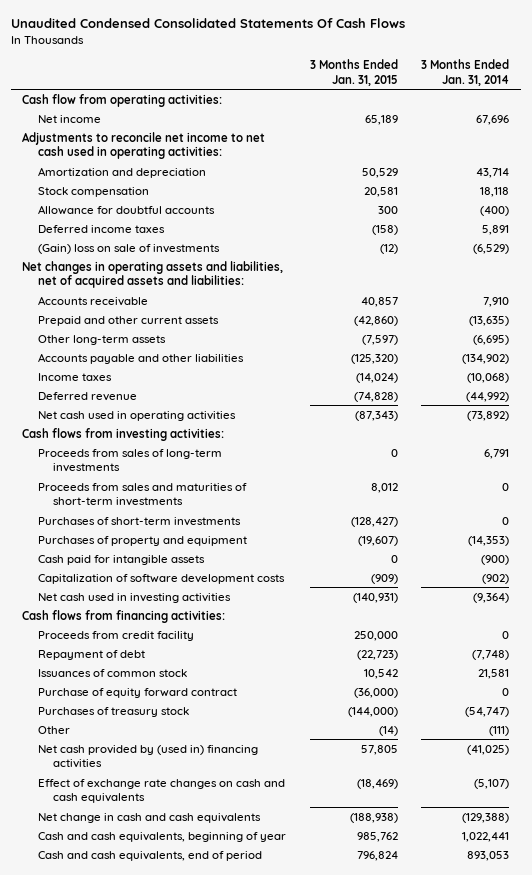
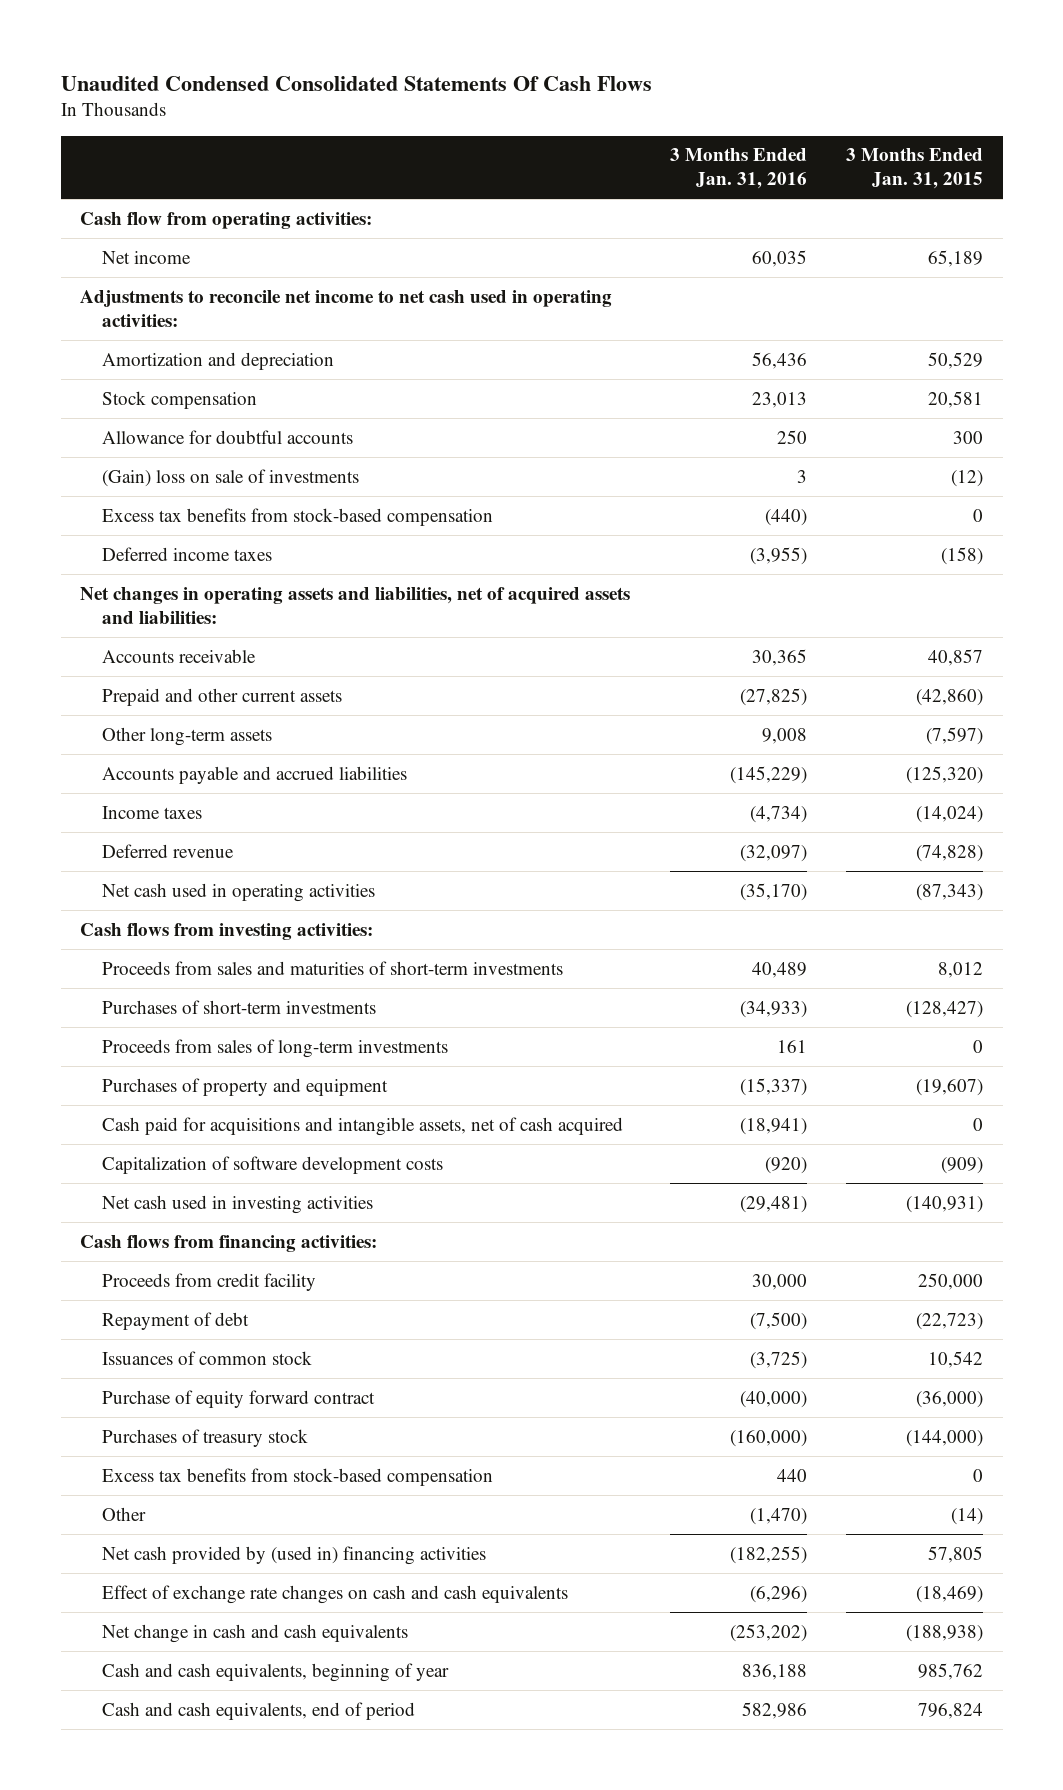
[421,59,510,86] 3 Months Ended Jan. 31, 2014 -> none
none -> [669,148,807,190] 3 Months Ended Jan. 31, 2016
none -> [101,507,493,526] Excess tax benefits from stock-based compensation
[37,224,165,233] Deferred income taxes -> [101,546,272,561] Deferred income taxes
[37,352,244,364] Accounts payable and other liabilities -> [101,765,407,784] Accounts payable and accrued liabilities
[37,448,222,473] Proceeds from sales of long-term investments -> [101,1038,448,1058] Proceeds from sales of long-term investments
[37,554,205,565] Cash paid for intangible assets -> [101,1116,623,1136] Cash paid for acquisitions and intangible assets, net of cash acquired
none -> [101,1467,493,1486] Excess tax benefits from stock-based compensation

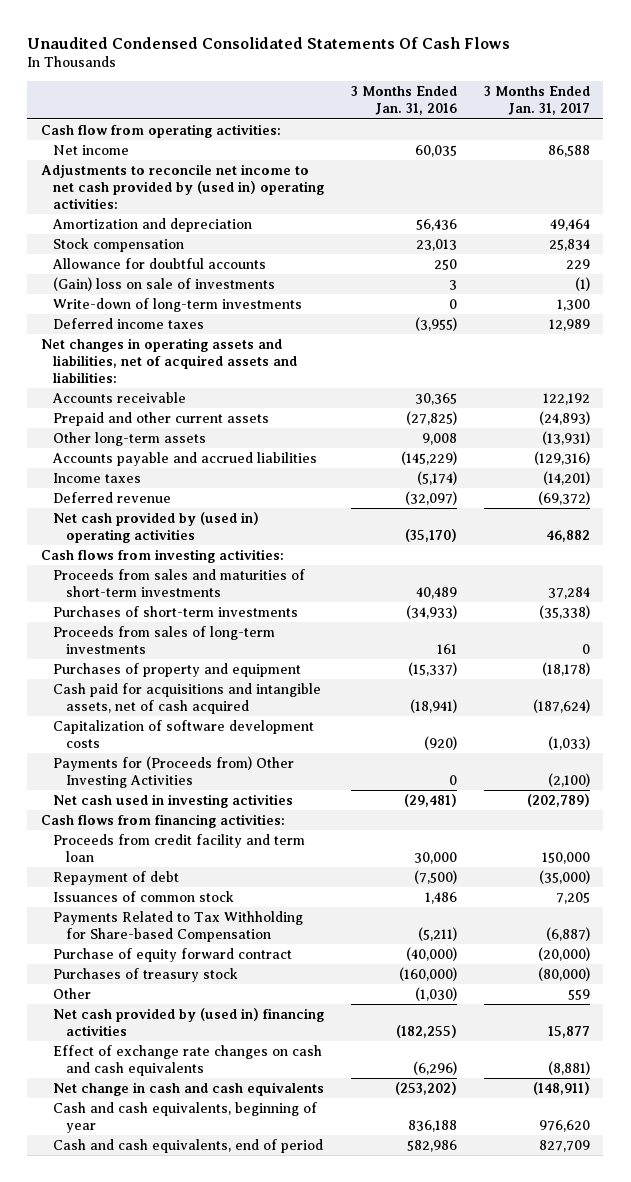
[845,148,983,190] 3 Months Ended Jan. 31, 2015 -> none
none -> [484,86,591,116] 3 Months Ended Jan. 31, 2017
[80,289,613,327] Adjustments to reconcile net income to net cash used in operating activities: -> [40,163,325,209] Adjustments to reconcile net income to net cash provided by (used in) operating activities:
[101,507,493,526] Excess tax benefits from stock-based compensation -> none
none -> [53,297,303,312] Write-down of long-term investments
[749,805,807,823] (4,734) -> [417,470,458,485] (5,174)
[101,882,375,902] Net cash used in operating activities -> [53,511,260,543] Net cash provided by (used in) operating activities
none -> [53,755,295,788] Payments for (Proceeds from) Other Investing Activities
[101,1272,316,1291] Proceeds from credit facility -> [53,833,306,862] Proceeds from credit facility and term loan
[749,1350,807,1369] (3,725) -> [425,891,458,904] 1,486
none -> [53,910,304,942] Payments Related to Tax Withholding for Share-based Compensation
[101,1467,493,1486] Excess tax benefits from stock-based compensation -> none
[749,1507,807,1525] (1,470) -> [415,986,458,1001] (1,030)

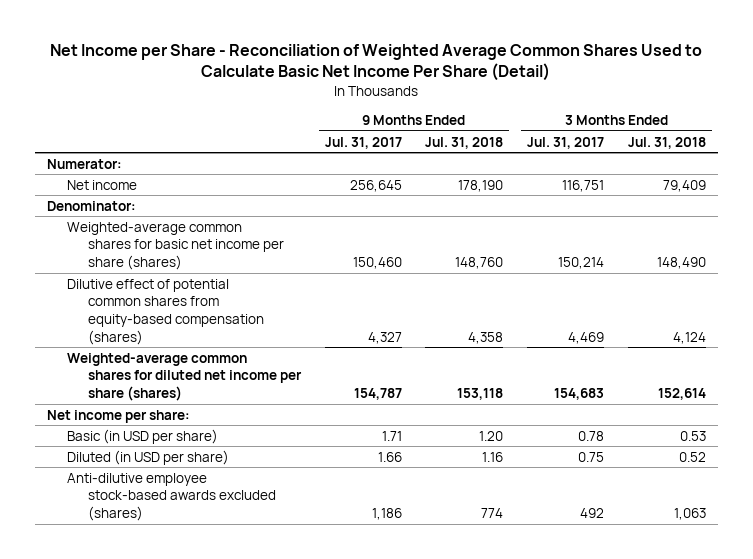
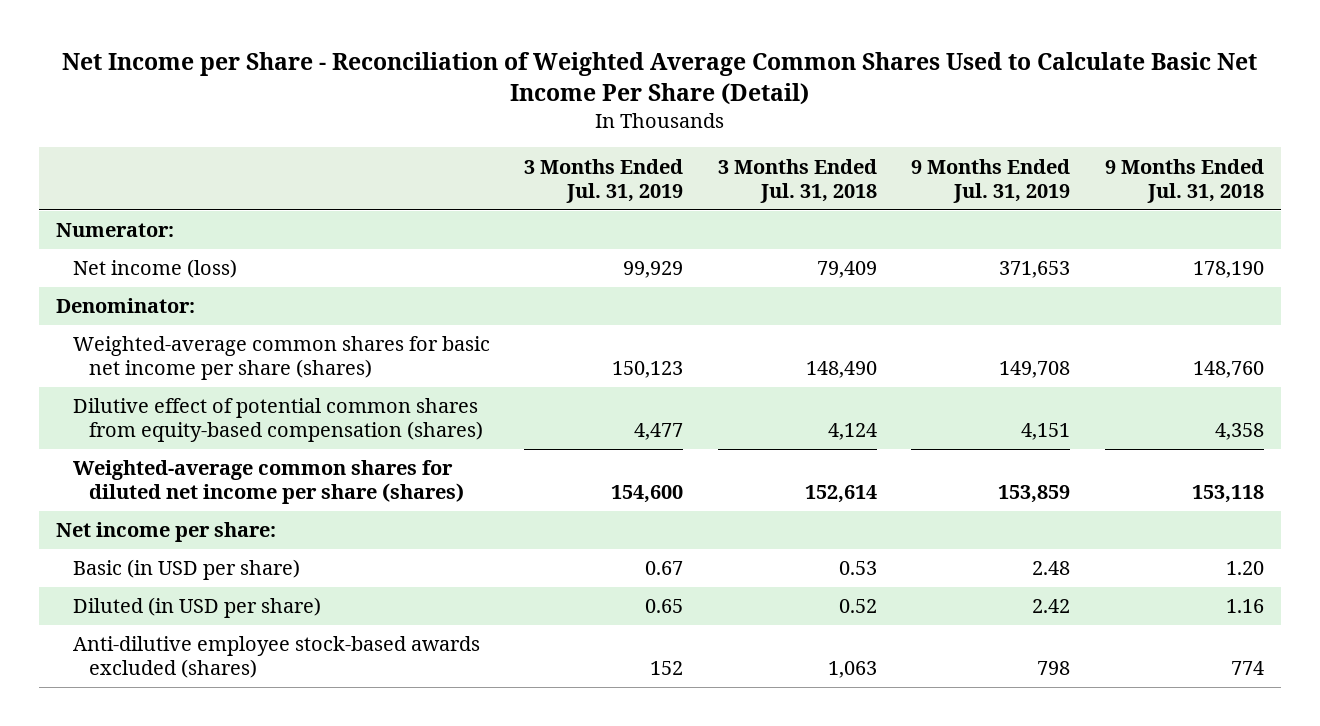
[324,136,402,149] Jul. 31, 2017 -> none
[527,136,605,149] Jul. 31, 2017 -> none
none -> [524,158,684,203] 3 Months Ended Jul. 31, 2019
none -> [911,158,1071,203] 9 Months Ended Jul. 31, 2019
[67,179,138,190] Net income -> [72,259,237,279] Net income (loss)

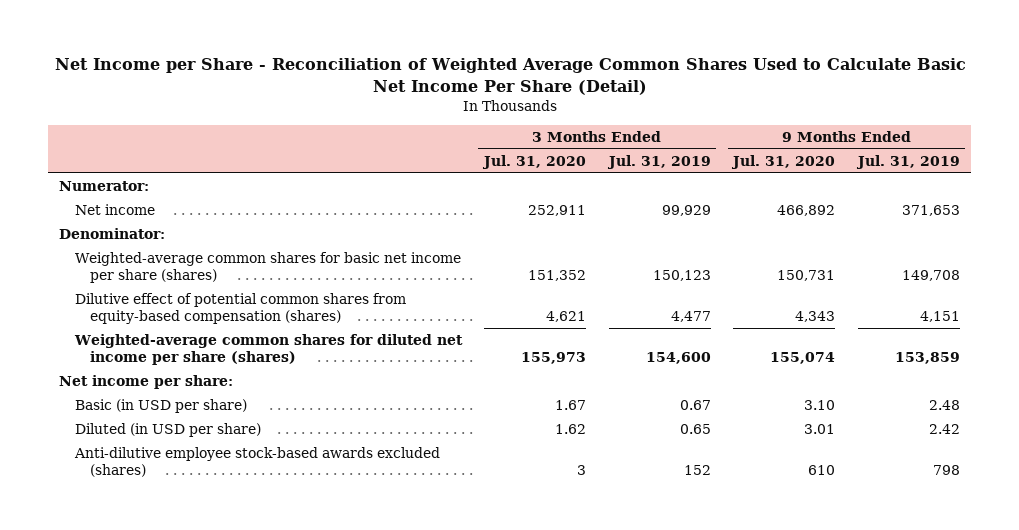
[717,158,877,203] 3 Months Ended Jul. 31, 2018 -> none
[1104,158,1264,203] 9 Months Ended Jul. 31, 2018 -> none
none -> [482,154,587,169] Jul. 31, 2020
none -> [731,154,836,169] Jul. 31, 2020
[72,259,237,279] Net income (loss) -> [74,204,155,216] Net income

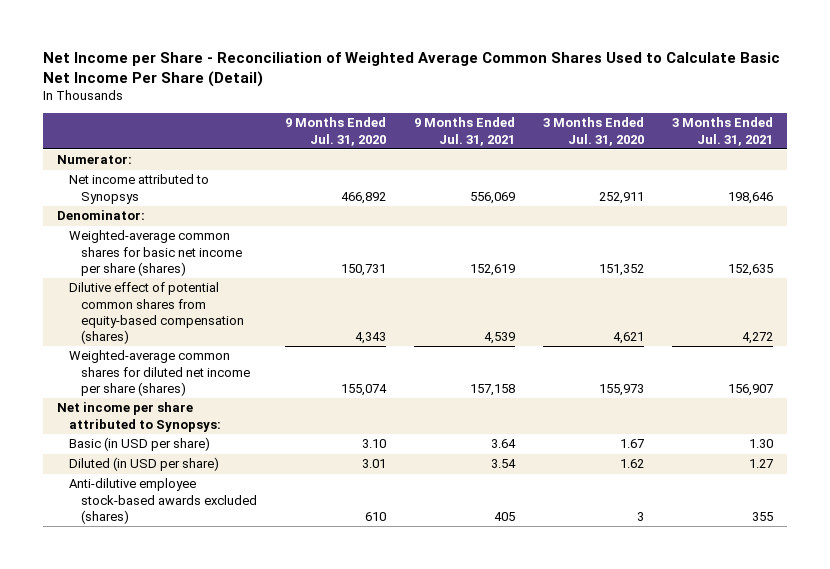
[606,154,711,169] Jul. 31, 2019 -> none
[855,154,960,169] Jul. 31, 2019 -> none
none -> [414,117,516,146] 9 Months Ended Jul. 31, 2021
none -> [671,117,773,146] 3 Months Ended Jul. 31, 2021
[74,204,155,216] Net income -> [69,174,210,204] Net income attributed to Synopsys
[59,375,234,390] Net income per share: -> [56,402,222,432] Net income per share attributed to Synopsys:

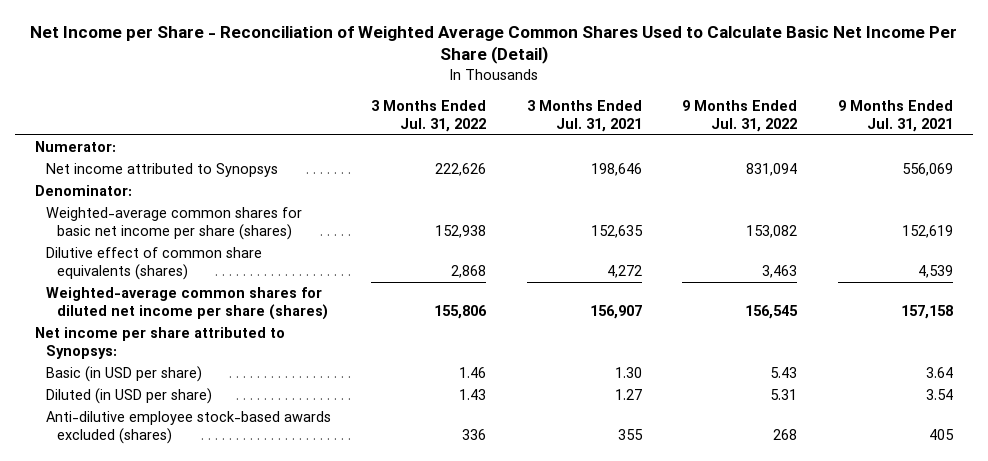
[285,117,387,146] 9 Months Ended Jul. 31, 2020 -> none
[543,117,645,146] 3 Months Ended Jul. 31, 2020 -> none
none -> [371,99,487,132] 3 Months Ended Jul. 31, 2022
none -> [682,99,798,132] 9 Months Ended Jul. 31, 2022
[69,282,245,344] Dilutive effect of potential common shares from equity-based compensation (shares) -> [45,247,262,281] Dilutive effect of common share equivalents (shares)

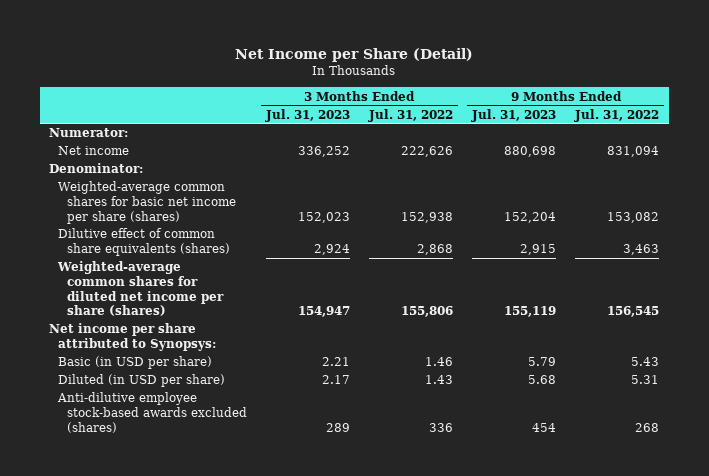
[29,25,957,65] Net Income per Share - Reconciliation of Weighted Average Common Shares Used to Calculate Basic Net Income Per Share (Detail) -> [235,47,474,62] Net Income per Share (Detail)
[526,99,642,132] 3 Months Ended Jul. 31, 2021 -> none
[837,99,953,132] 9 Months Ended Jul. 31, 2021 -> none
none -> [264,108,350,122] Jul. 31, 2023
none -> [471,108,557,122] Jul. 31, 2023
[45,163,278,178] Net income attributed to Synopsys -> [58,146,130,156] Net income

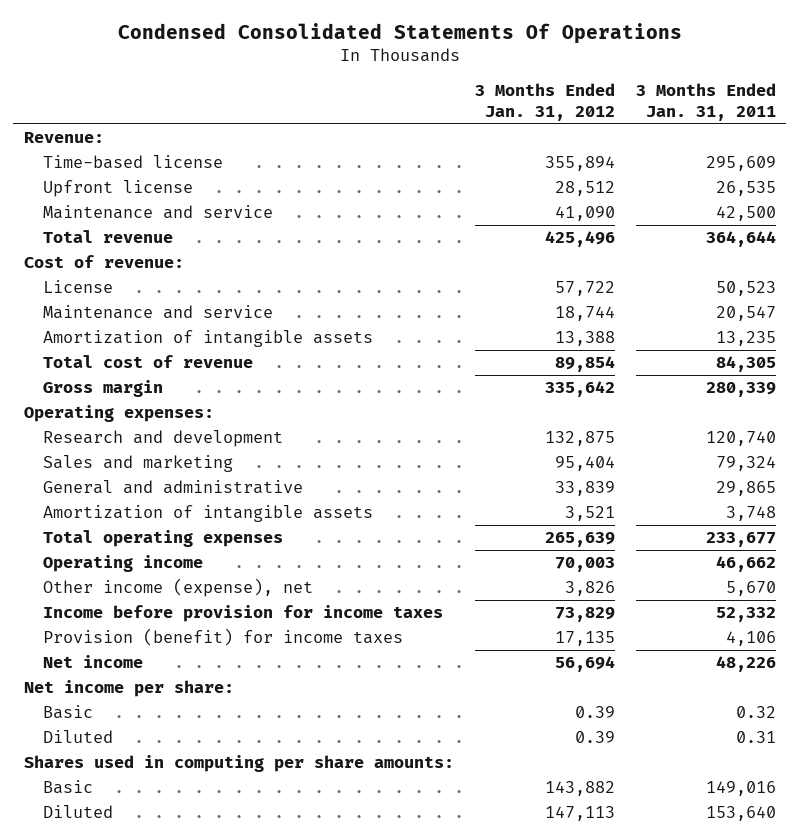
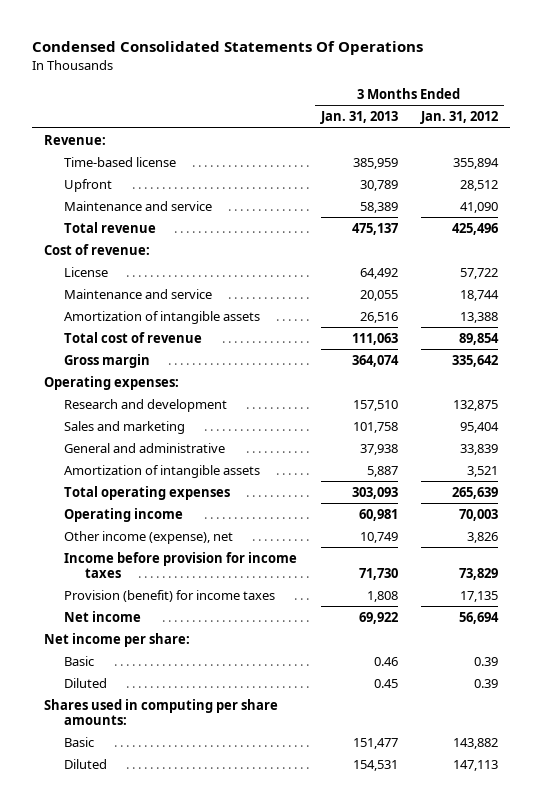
[635,82,776,122] 3 Months Ended Jan. 31, 2011 -> none
none -> [319,111,398,125] Jan. 31, 2013
[42,180,193,198] Upfront license -> [64,178,113,192] Upfront

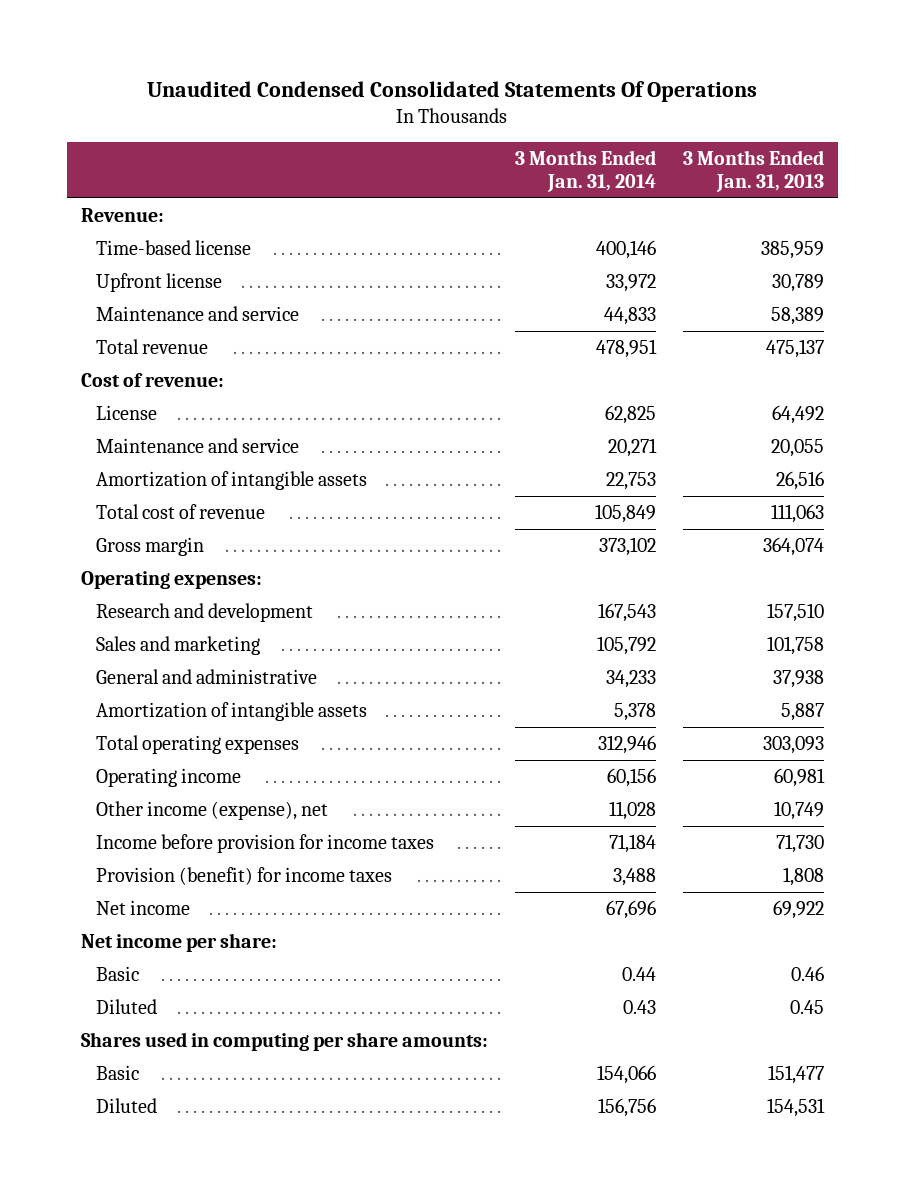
[32,41,424,56] Condensed Consolidated Statements Of Operations -> [147,80,758,102] Unaudited Condensed Consolidated Statements Of Operations
[419,111,498,125] Jan. 31, 2012 -> none
none -> [514,150,656,192] 3 Months Ended Jan. 31, 2014
[64,178,113,192] Upfront -> [96,272,223,292] Upfront license

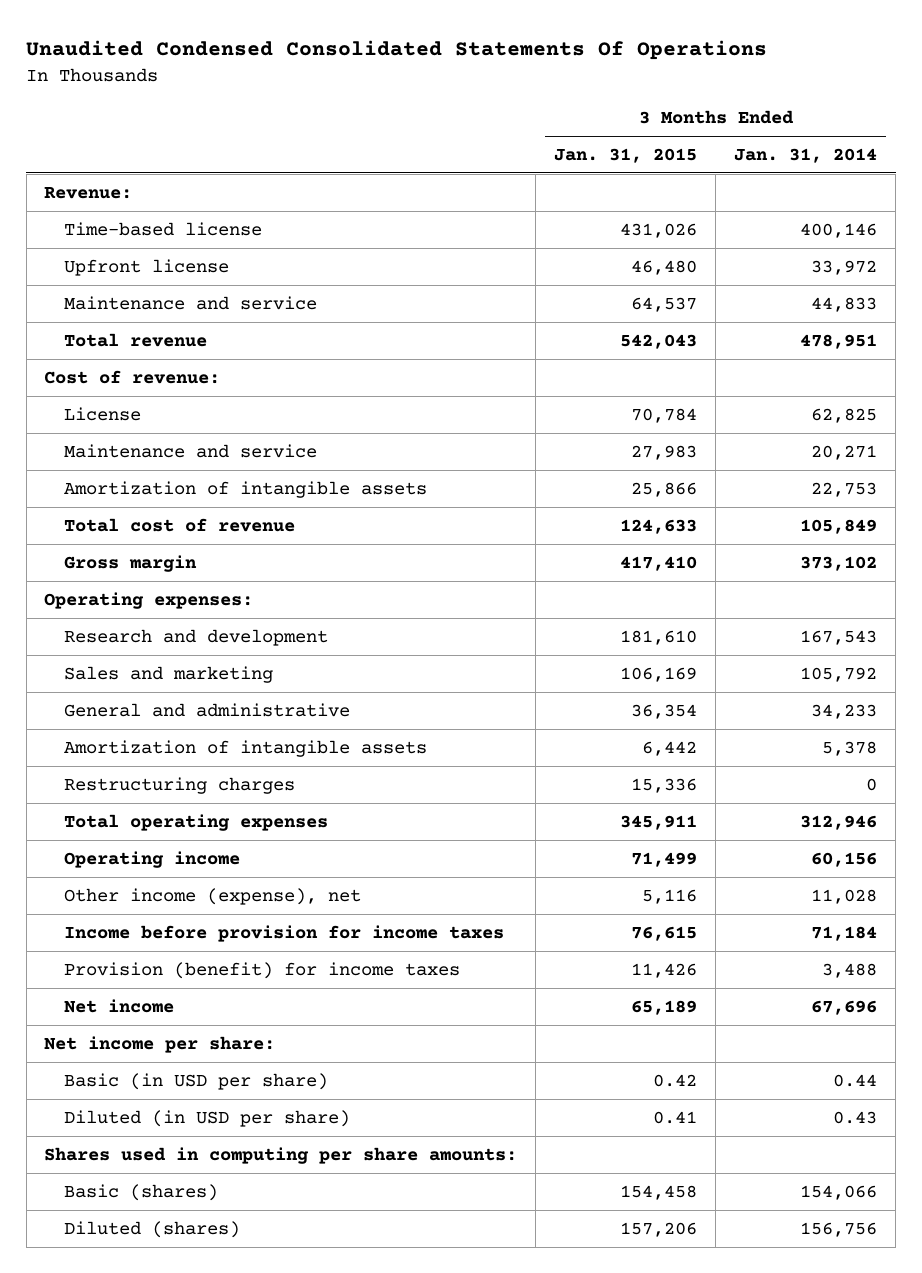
[683,150,825,192] 3 Months Ended Jan. 31, 2013 -> none
none -> [554,147,698,163] Jan. 31, 2015
none -> [63,776,295,794] Restructuring charges
[96,965,140,981] Basic -> [63,1072,328,1090] Basic (in USD per share)
[96,998,158,1014] Diluted -> [63,1109,350,1127] Diluted (in USD per share)
[96,1064,140,1080] Basic -> [63,1183,218,1201] Basic (shares)
[96,1097,158,1113] Diluted -> [63,1220,240,1238] Diluted (shares)

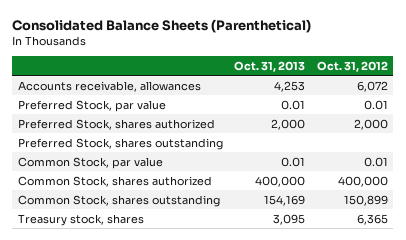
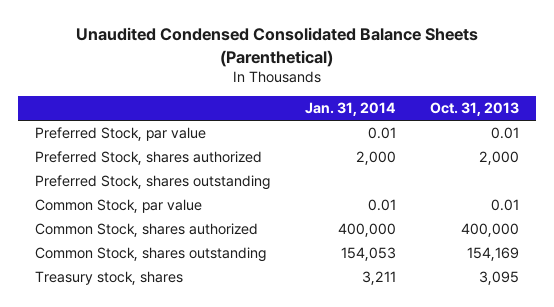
[12,18,312,33] Consolidated Balance Sheets (Parenthetical) -> [76,27,479,67] Unaudited Condensed Consolidated Balance Sheets (Parenthetical)
[316,60,388,72] Oct. 31, 2012 -> none
none -> [304,102,396,117] Jan. 31, 2014
[17,80,201,92] Accounts receivable, allowances -> none

